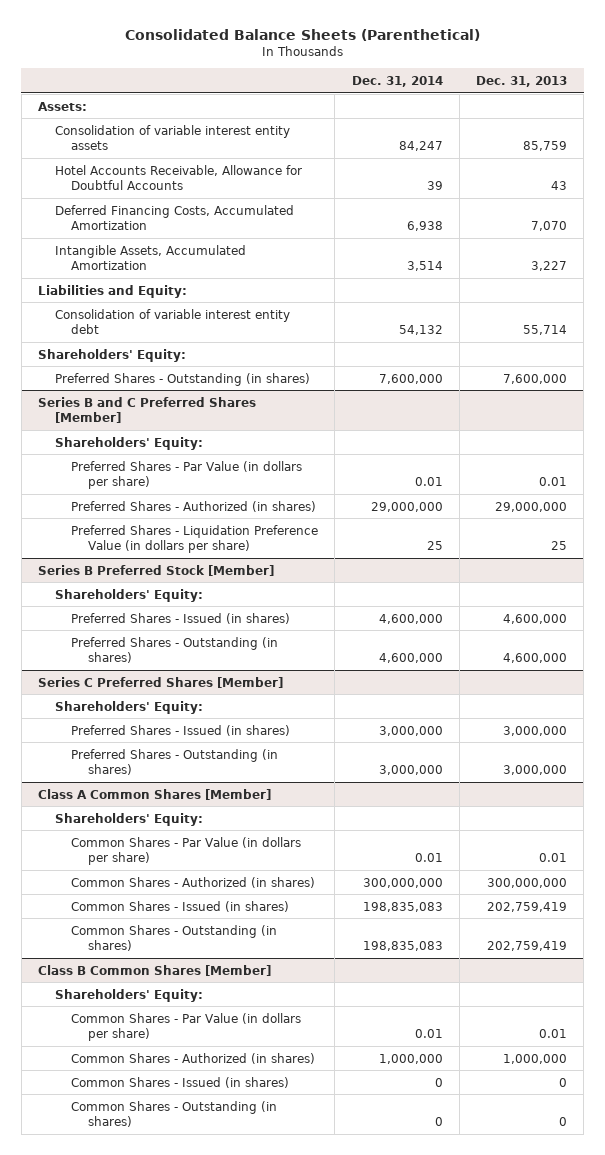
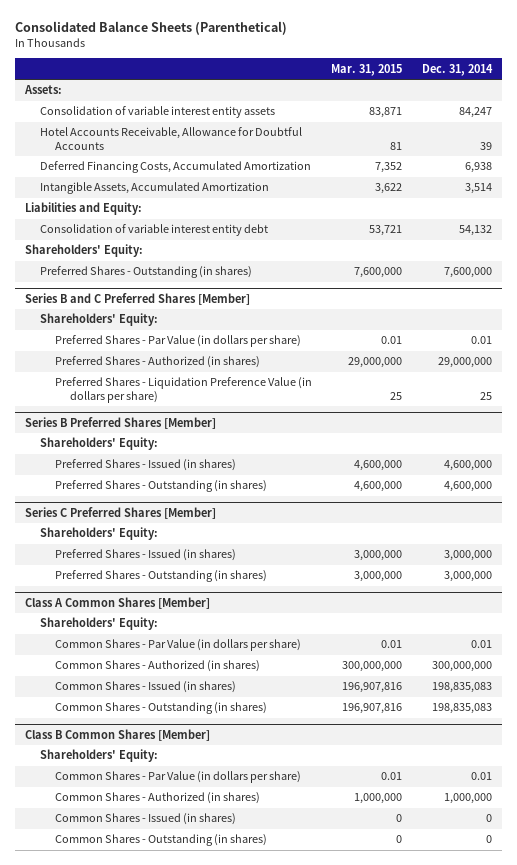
[475,76,567,88] Dec. 31, 2013 -> none
none -> [331,63,403,76] Mar. 31, 2015
[38,564,275,576] Series B Preferred Stock [Member] -> [24,417,216,430] Series B Preferred Shares [Member]

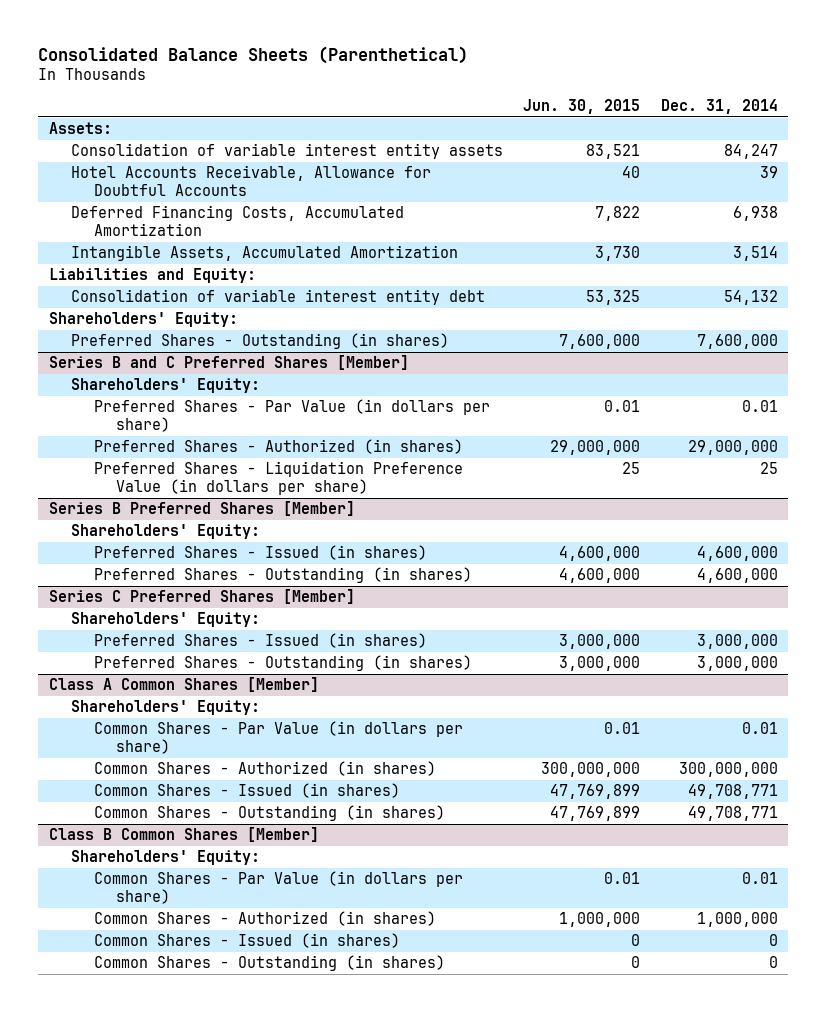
[331,63,403,76] Mar. 31, 2015 -> none
none -> [523,98,641,114] Jun. 30, 2015
[431,682,492,694] 198,835,083 -> [687,784,778,800] 49,708,771
[431,703,492,715] 198,835,083 -> [687,806,778,822] 49,708,771

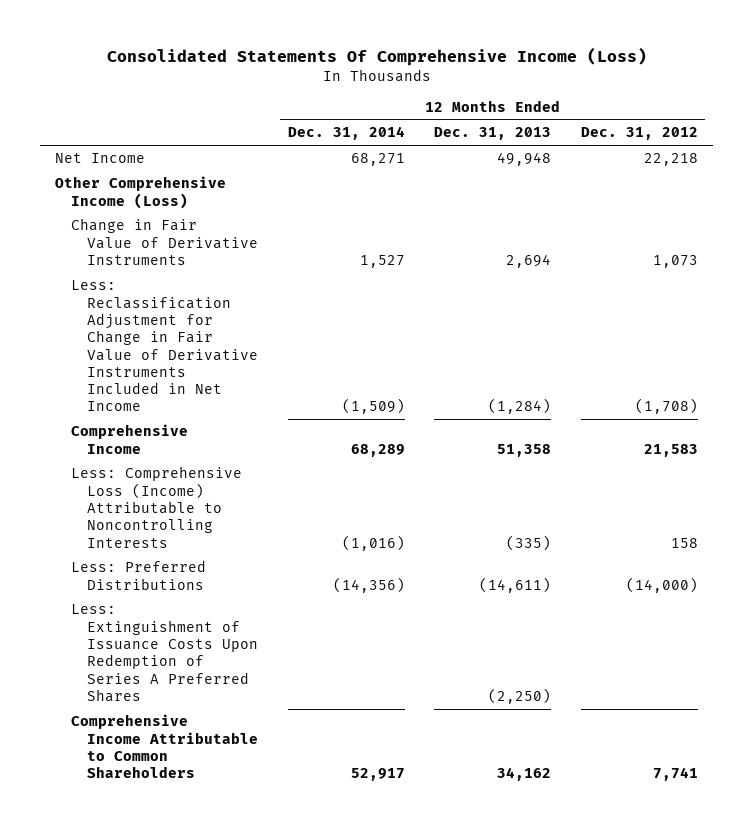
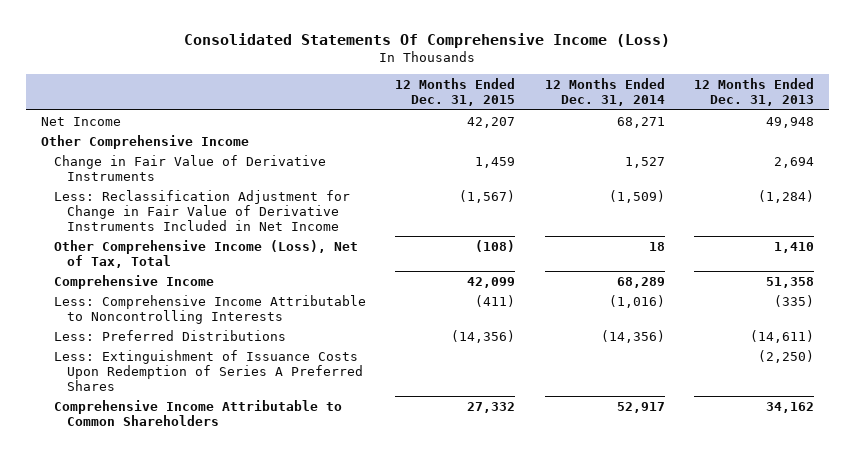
[580,127,698,141] Dec. 31, 2012 -> none
none -> [395,78,516,107] 12 Months Ended Dec. 31, 2015
[55,176,227,209] Other Comprehensive Income (Loss) -> [40,134,249,149] Other Comprehensive Income
none -> [53,239,358,268] Other Comprehensive Income (Loss), Net of Tax, Total
[71,466,243,548] Less: Comprehensive Loss (Income) Attributable to Noncontrolling Interests -> [53,294,366,324] Less: Comprehensive Income Attributable to Noncontrolling Interests

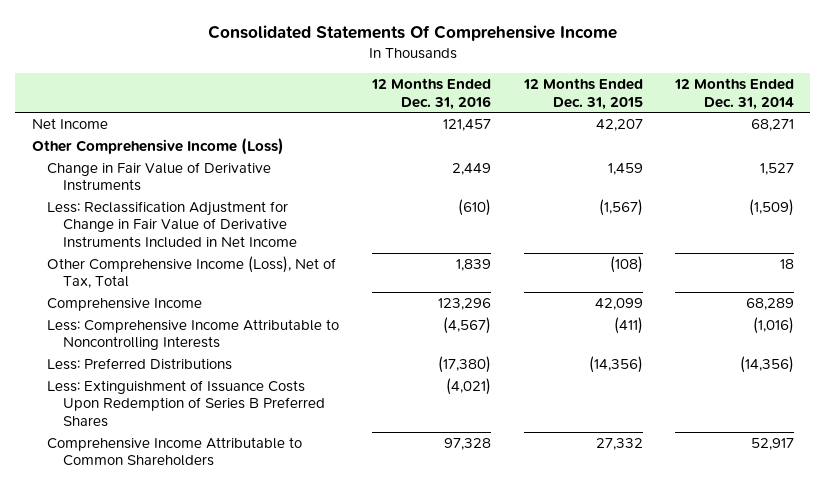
[184,33,671,49] Consolidated Statements Of Comprehensive Income (Loss) -> [207,25,617,42] Consolidated Statements Of Comprehensive Income
[694,78,815,107] 12 Months Ended Dec. 31, 2013 -> none
none -> [371,78,492,110] 12 Months Ended Dec. 31, 2016
[40,134,249,149] Other Comprehensive Income -> [31,137,284,155] Other Comprehensive Income (Loss)
[53,349,363,391] Less: Extinguishment of Issuance Costs Upon Redemption of Series A Preferred Shares -> [47,379,326,427] Less: Extinguishment of Issuance Costs Upon Redemption of Series B Preferred Shares

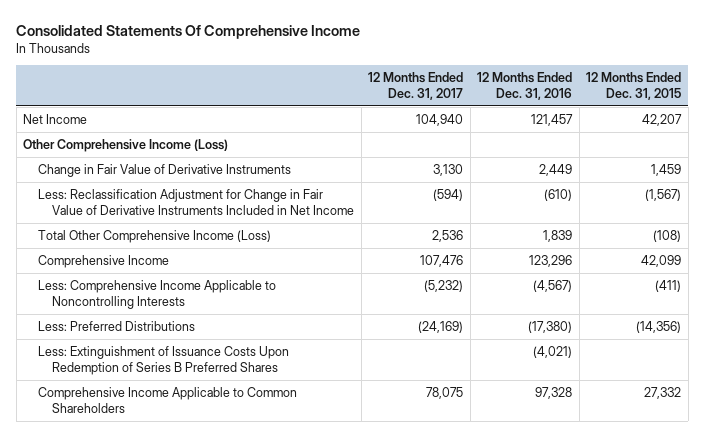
[674,78,795,110] 12 Months Ended Dec. 31, 2014 -> none
none -> [368,72,464,100] 12 Months Ended Dec. 31, 2017
[47,255,337,289] Other Comprehensive Income (Loss), Net of Tax, Total -> [37,229,271,243] Total Other Comprehensive Income (Loss)
[47,318,340,351] Less: Comprehensive Income Attributable to Noncontrolling Interests -> [37,279,276,309] Less: Comprehensive Income Applicable to Noncontrolling Interests
[47,436,303,467] Comprehensive Income Attributable to Common Shareholders -> [37,386,297,413] Comprehensive Income Applicable to Common Shareholders

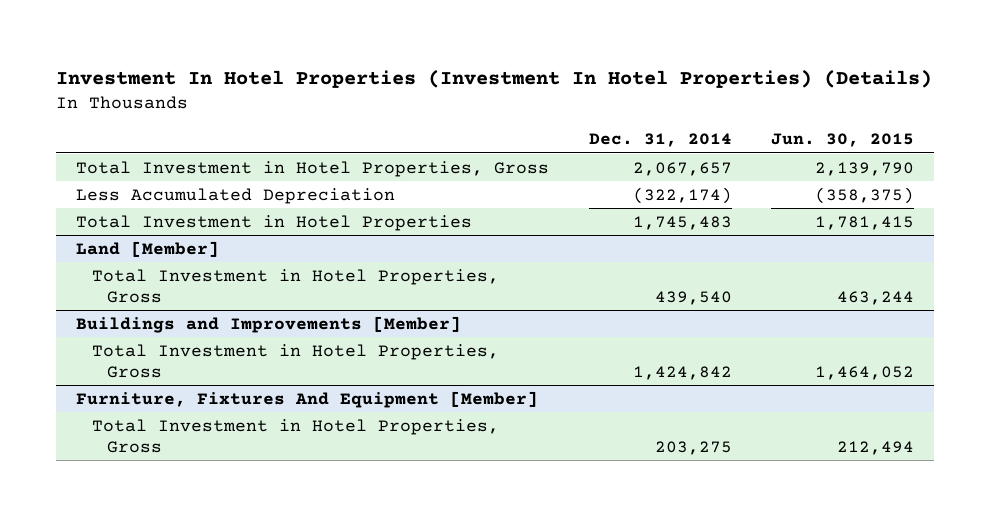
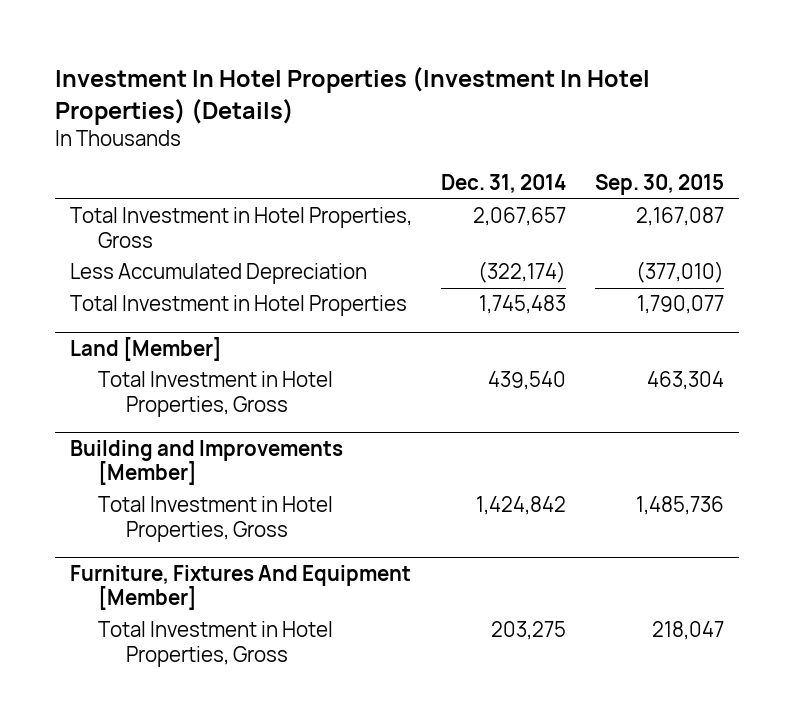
[771,133,915,148] Jun. 30, 2015 -> none
none -> [595,174,725,196] Sep. 30, 2015
[76,315,462,333] Buildings and Improvements [Member] -> [69,439,343,486] Building and Improvements [Member]

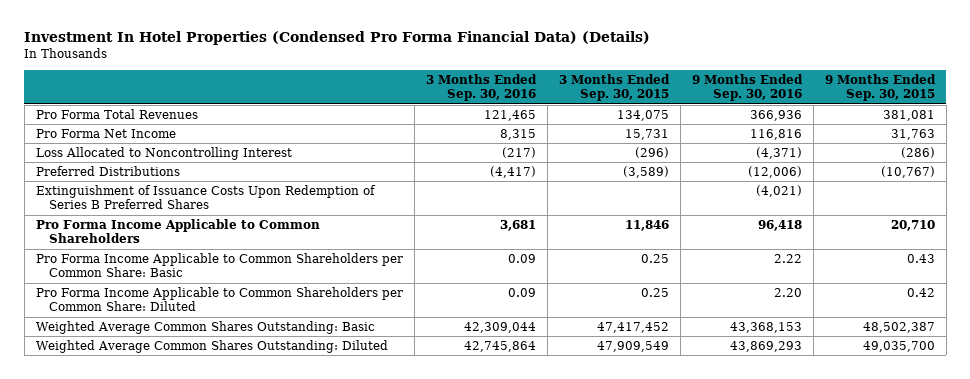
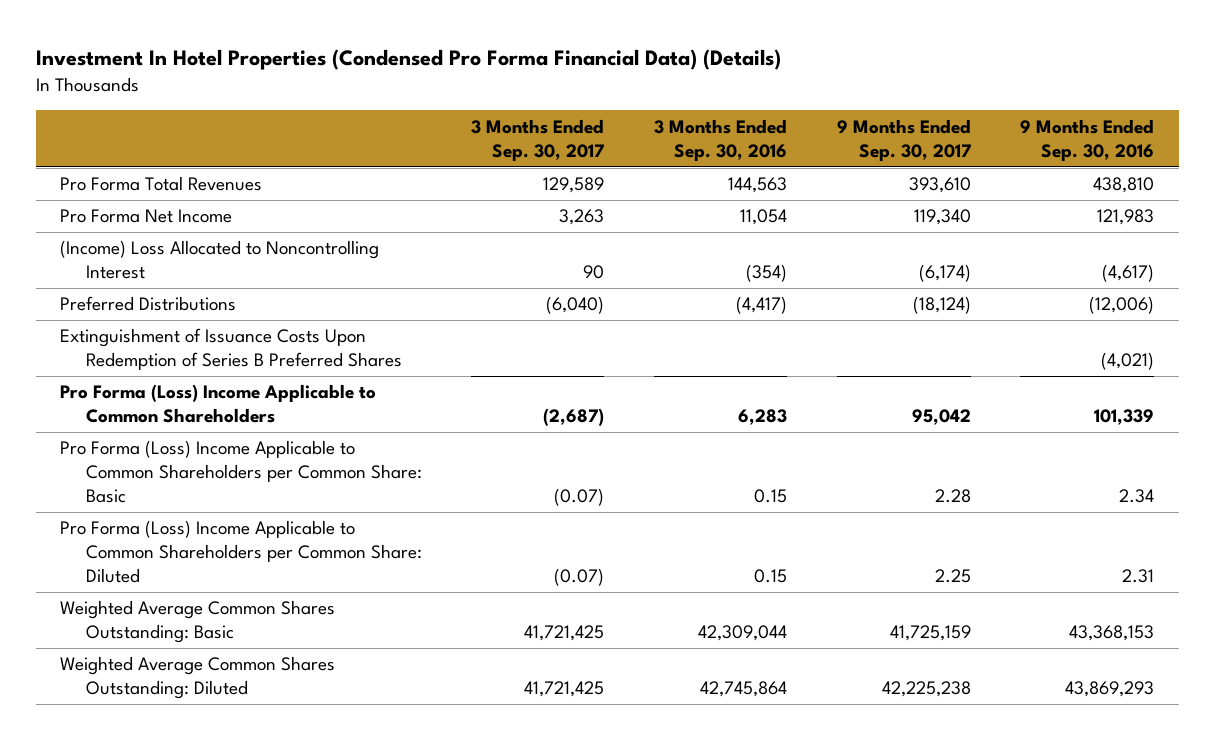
[558,73,670,102] 3 Months Ended Sep. 30, 2015 -> none
[824,73,936,102] 9 Months Ended Sep. 30, 2015 -> none
none -> [471,118,605,161] 3 Months Ended Sep. 30, 2017
none -> [836,118,971,161] 9 Months Ended Sep. 30, 2017
[483,110,536,122] 121,465 -> [727,177,787,194] 144,563
[749,110,802,122] 366,936 -> [1093,177,1155,194] 438,810
[499,129,536,141] 8,315 -> [739,209,787,226] 11,054
[749,129,802,141] 116,816 -> [1097,209,1155,226] 121,983
[35,147,292,161] Loss Allocated to Noncontrolling Interest -> [60,240,380,280] (Income) Loss Allocated to Noncontrolling Interest
[501,147,536,159] (217) -> [745,264,787,283] (354)
[755,147,802,160] (4,371) -> [1102,264,1155,283] (4,617)
[35,219,320,244] Pro Forma Income Applicable to Common Shareholders -> [60,384,377,424] Pro Forma (Loss) Income Applicable to Common Shareholders
[499,220,536,232] 3,681 -> [737,409,787,426] 6,283
[757,220,802,232] 96,418 -> [1094,409,1155,426] 101,339
[35,253,403,278] Pro Forma Income Applicable to Common Shareholders per Common Share: Basic -> [60,440,422,504] Pro Forma (Loss) Income Applicable to Common Shareholders per Common Share: Basic
[507,254,536,264] 0.09 -> [753,489,787,504] 0.15
[773,254,802,264] 2.22 -> [1119,489,1155,504] 2.34
[35,287,403,312] Pro Forma Income Applicable to Common Shareholders per Common Share: Diluted -> [60,520,422,584] Pro Forma (Loss) Income Applicable to Common Shareholders per Common Share: Diluted
[507,288,536,298] 0.09 -> [753,569,787,584] 0.15
[773,288,802,298] 2.20 -> [1122,569,1155,584] 2.31

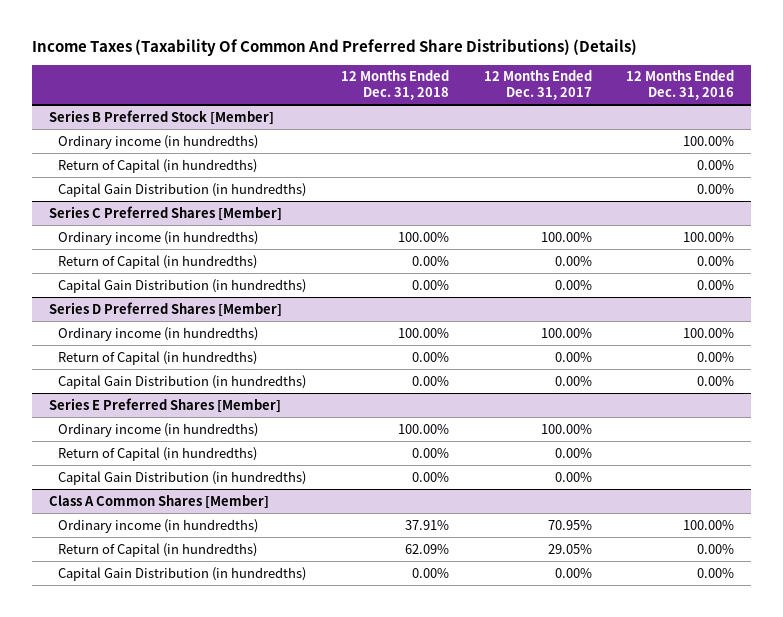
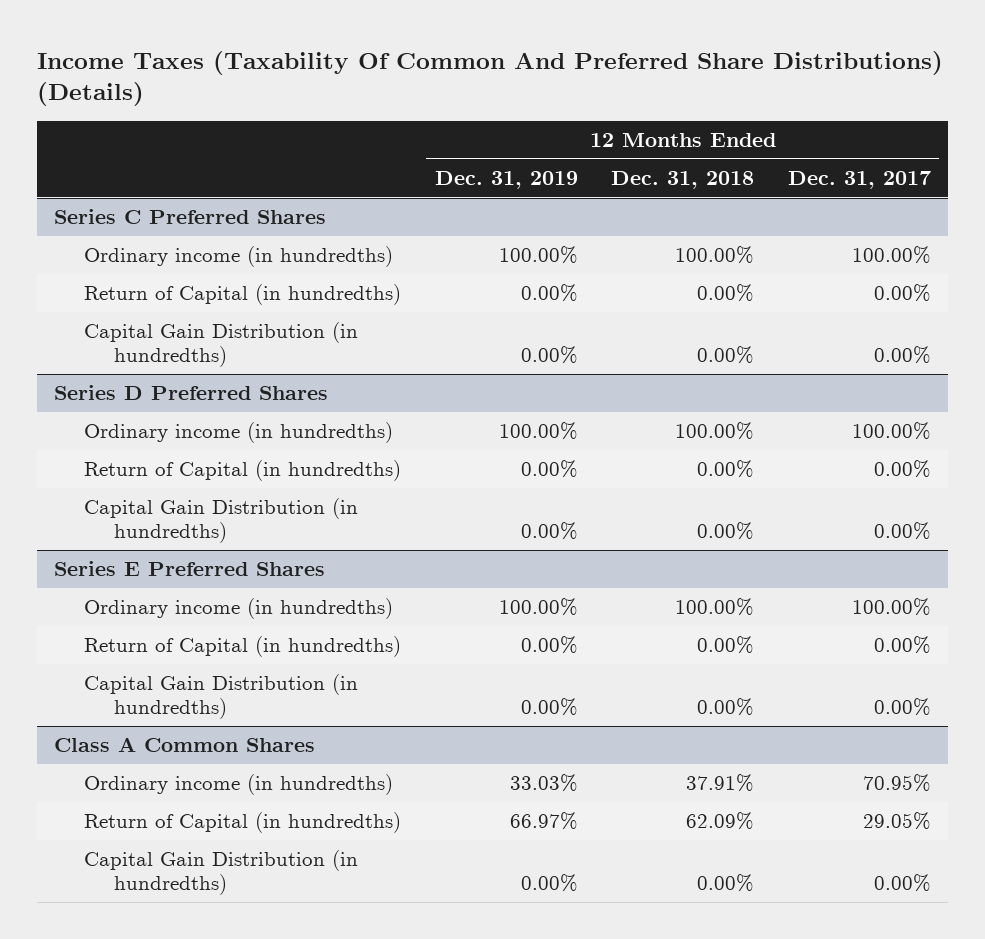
[626,70,735,100] 12 Months Ended Dec. 31, 2016 -> none
none -> [434,170,578,189] Dec. 31, 2019
[49,109,275,125] Series B Preferred Stock [Member] -> none
[58,134,259,149] Ordinary income (in hundredths) -> none
[58,158,258,173] Return of Capital (in hundredths) -> none
[58,182,307,197] Capital Gain Distribution (in hundredths) -> none
[49,205,283,221] Series C Preferred Shares [Member] -> [53,208,326,224] Series C Preferred Shares
[49,301,283,317] Series D Preferred Shares [Member] -> [53,384,328,400] Series D Preferred Shares
[49,397,282,413] Series E Preferred Shares [Member] -> [53,560,325,576] Series E Preferred Shares
[49,494,270,509] Class A Common Shares [Member] -> [53,736,315,752] Class A Common Shares

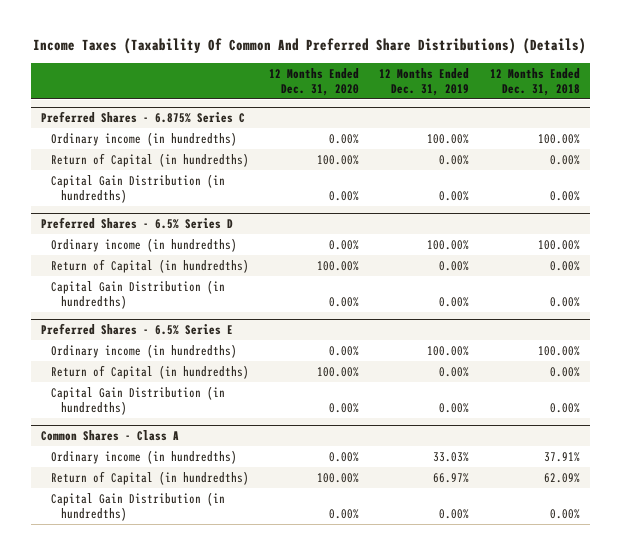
[788,170,932,189] Dec. 31, 2017 -> none
none -> [269,67,360,96] 12 Months Ended Dec. 31, 2020
[53,208,326,224] Series C Preferred Shares -> [40,111,245,124] Preferred Shares - 6.875% Series C
[53,384,328,400] Series D Preferred Shares -> [40,217,233,230] Preferred Shares - 6.5% Series D
[53,560,325,576] Series E Preferred Shares -> [40,323,233,336] Preferred Shares - 6.5% Series E
[53,736,315,752] Class A Common Shares -> [40,430,179,442] Common Shares - Class A

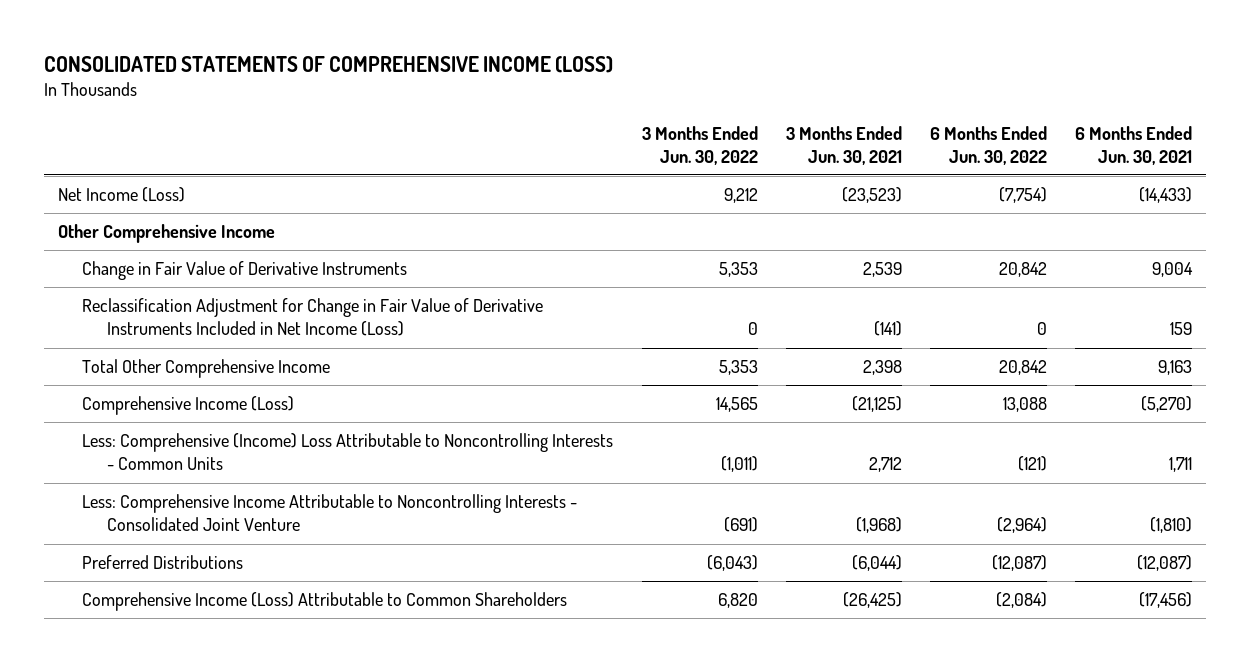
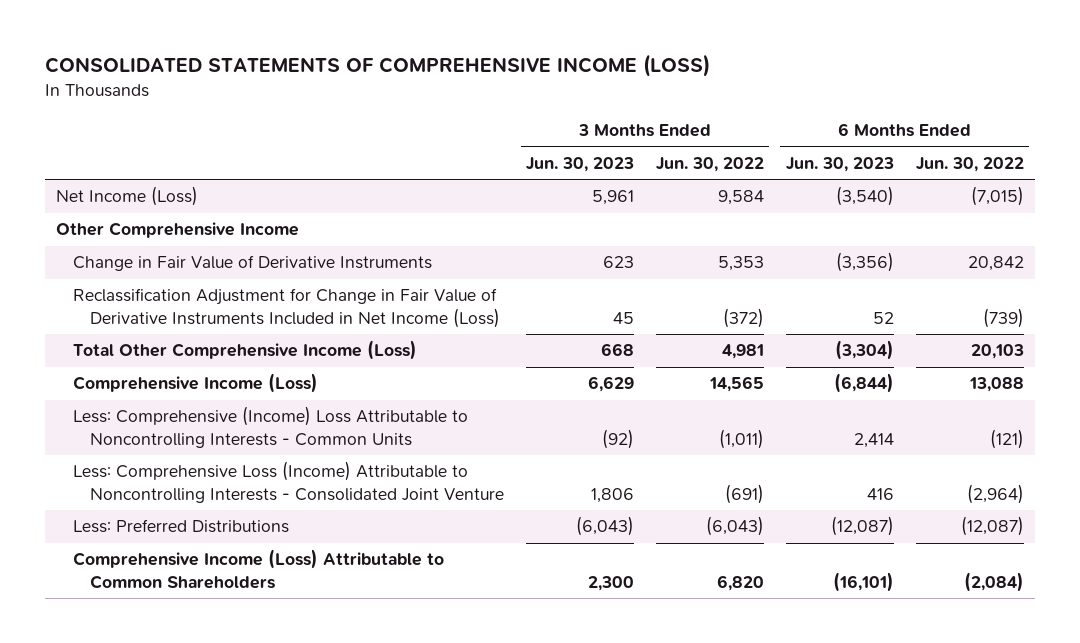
[785,125,902,165] 3 Months Ended Jun. 30, 2021 -> none
[1075,125,1193,165] 6 Months Ended Jun. 30, 2021 -> none
none -> [526,156,635,172] Jun. 30, 2023
none -> [785,156,894,172] Jun. 30, 2023
[723,188,758,204] 9,212 -> [717,190,764,206] 9,584
[999,187,1048,204] (7,754) -> [970,186,1024,207] (7,015)
[747,322,758,336] 0 -> [722,307,764,328] (372)
[1037,322,1048,336] 0 -> [982,307,1024,328] (739)
[82,359,331,379] Total Other Comprehensive Income -> [73,340,418,361] Total Other Comprehensive Income (Loss)
[718,360,758,376] 5,353 -> [721,344,764,360] 4,981
[999,360,1048,376] 20,842 -> [970,344,1024,360] 20,103
[82,494,578,532] Less: Comprehensive Income Attributable to Noncontrolling Interests - Consolidated Joint Venture -> [73,461,505,503] Less: Comprehensive Loss (Income) Attributable to Noncontrolling Interests - Consolidated Joint Venture
[82,555,244,570] Preferred Distributions -> [73,519,290,534] Less: Preferred Distributions

